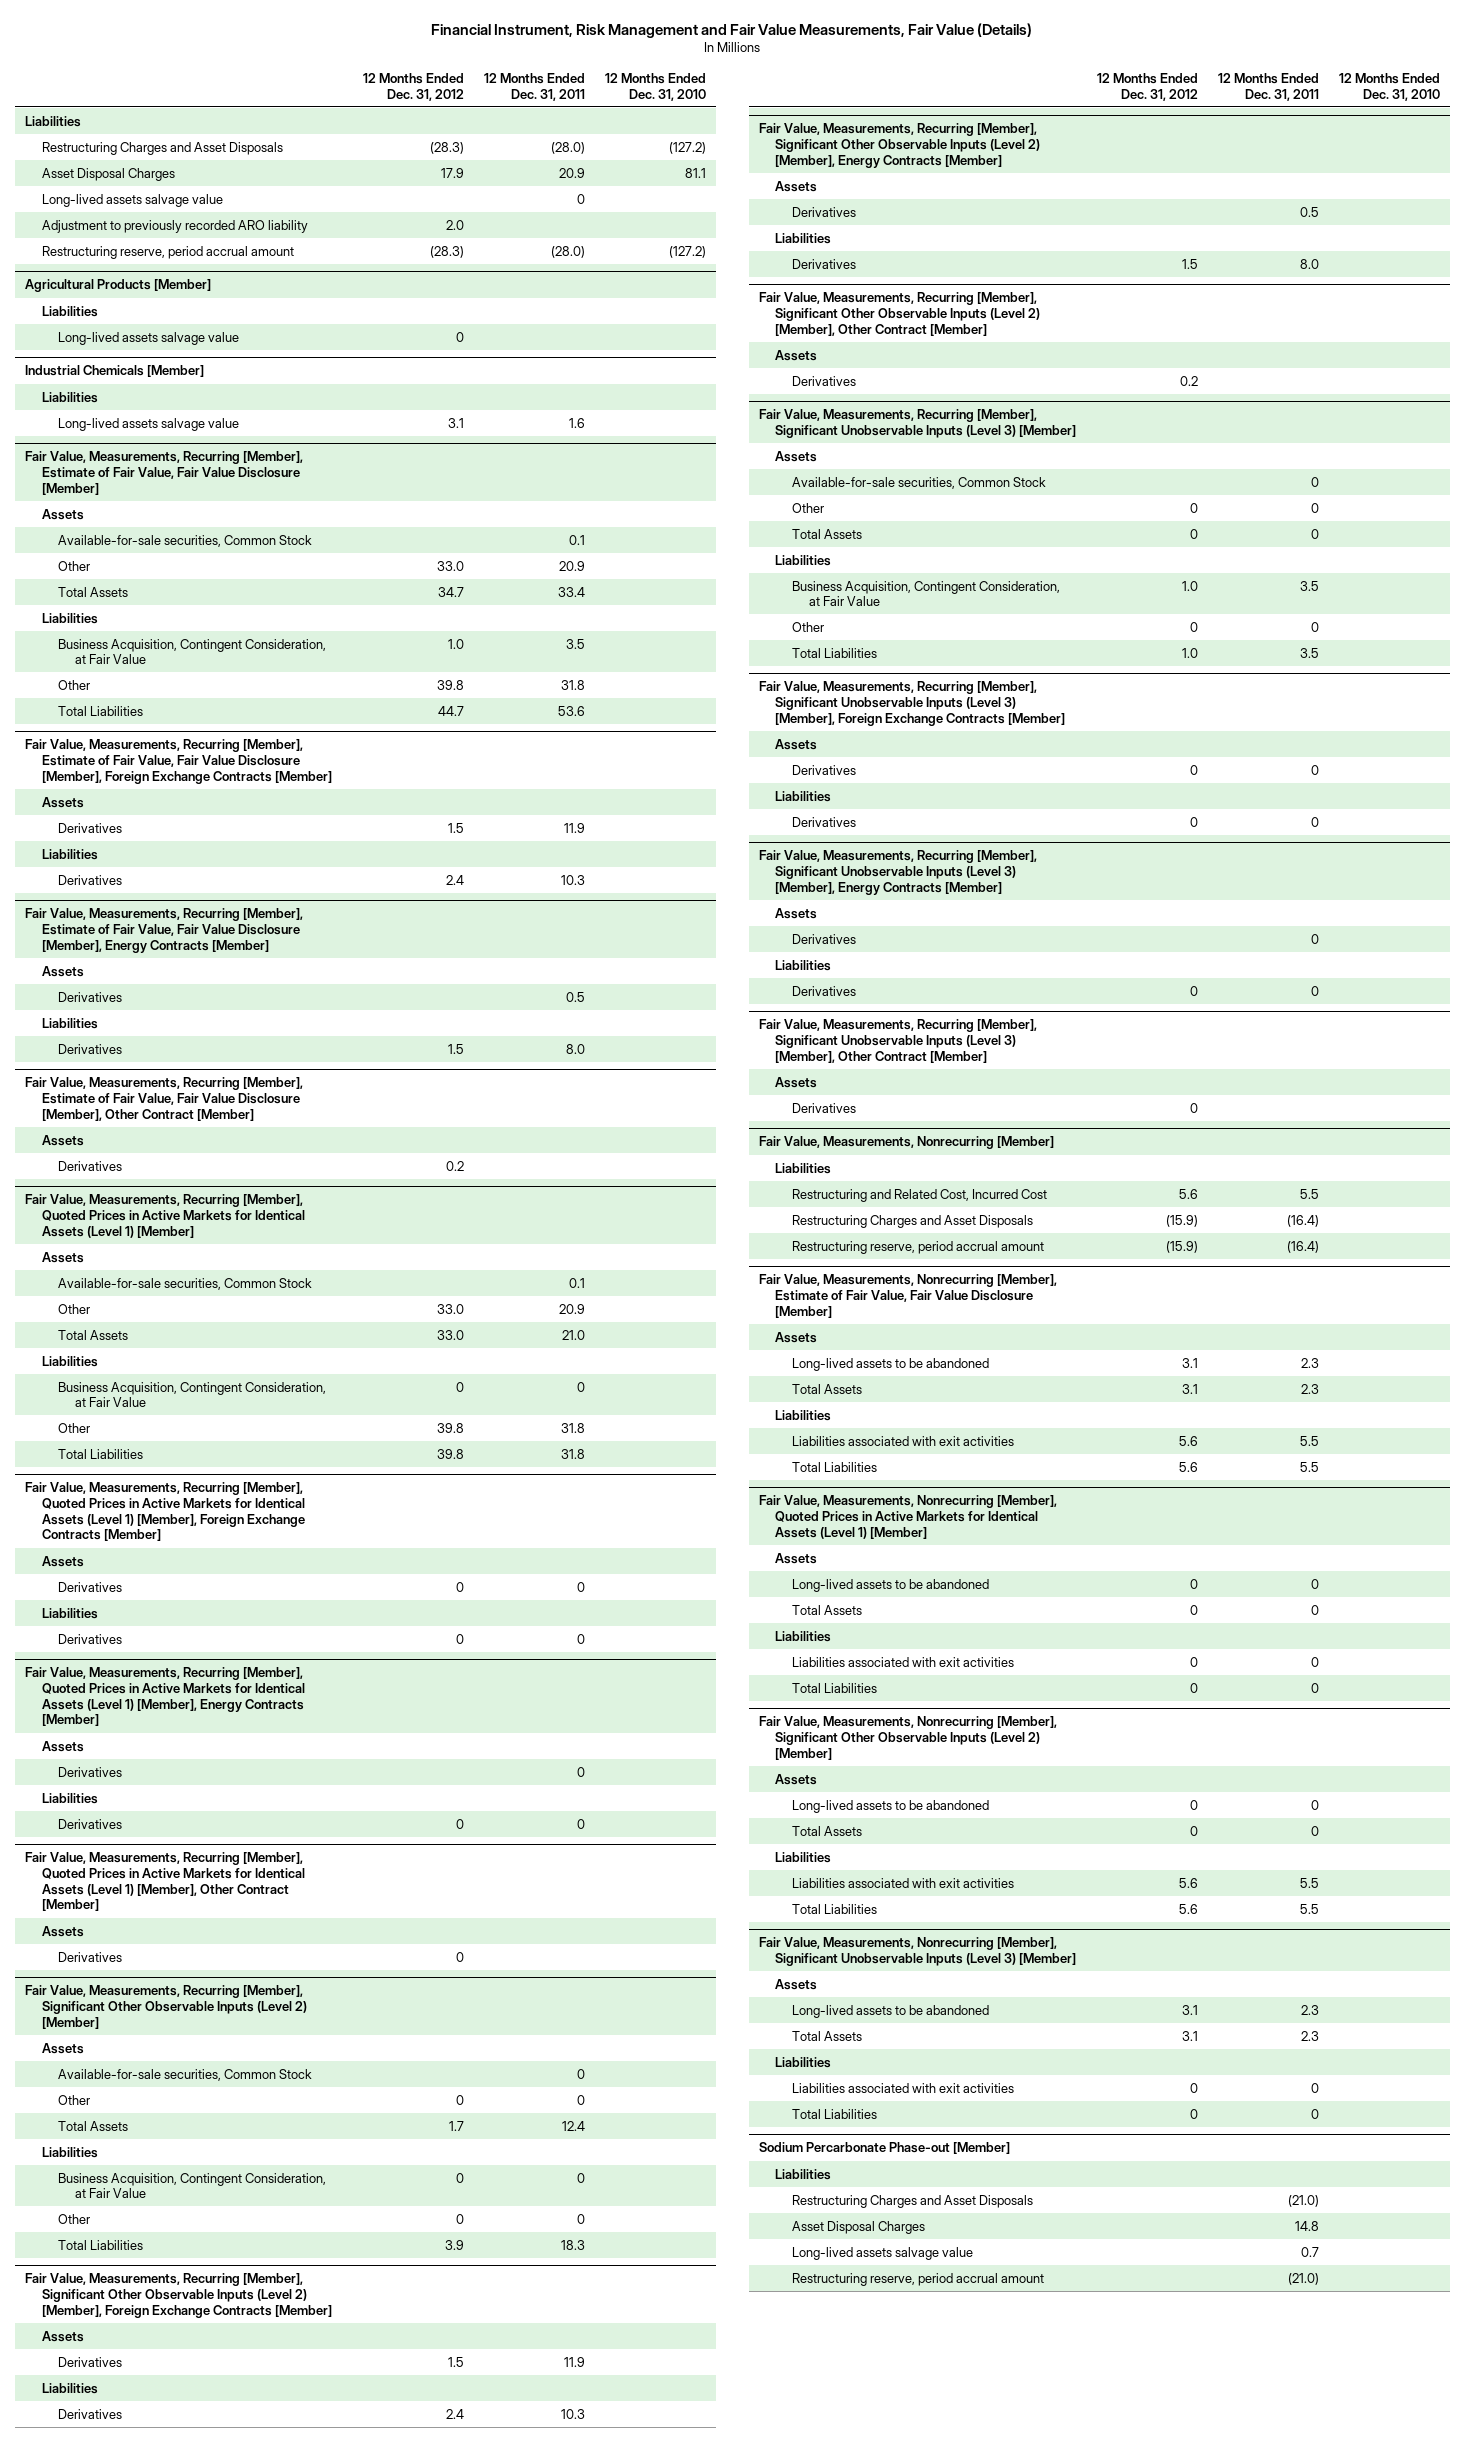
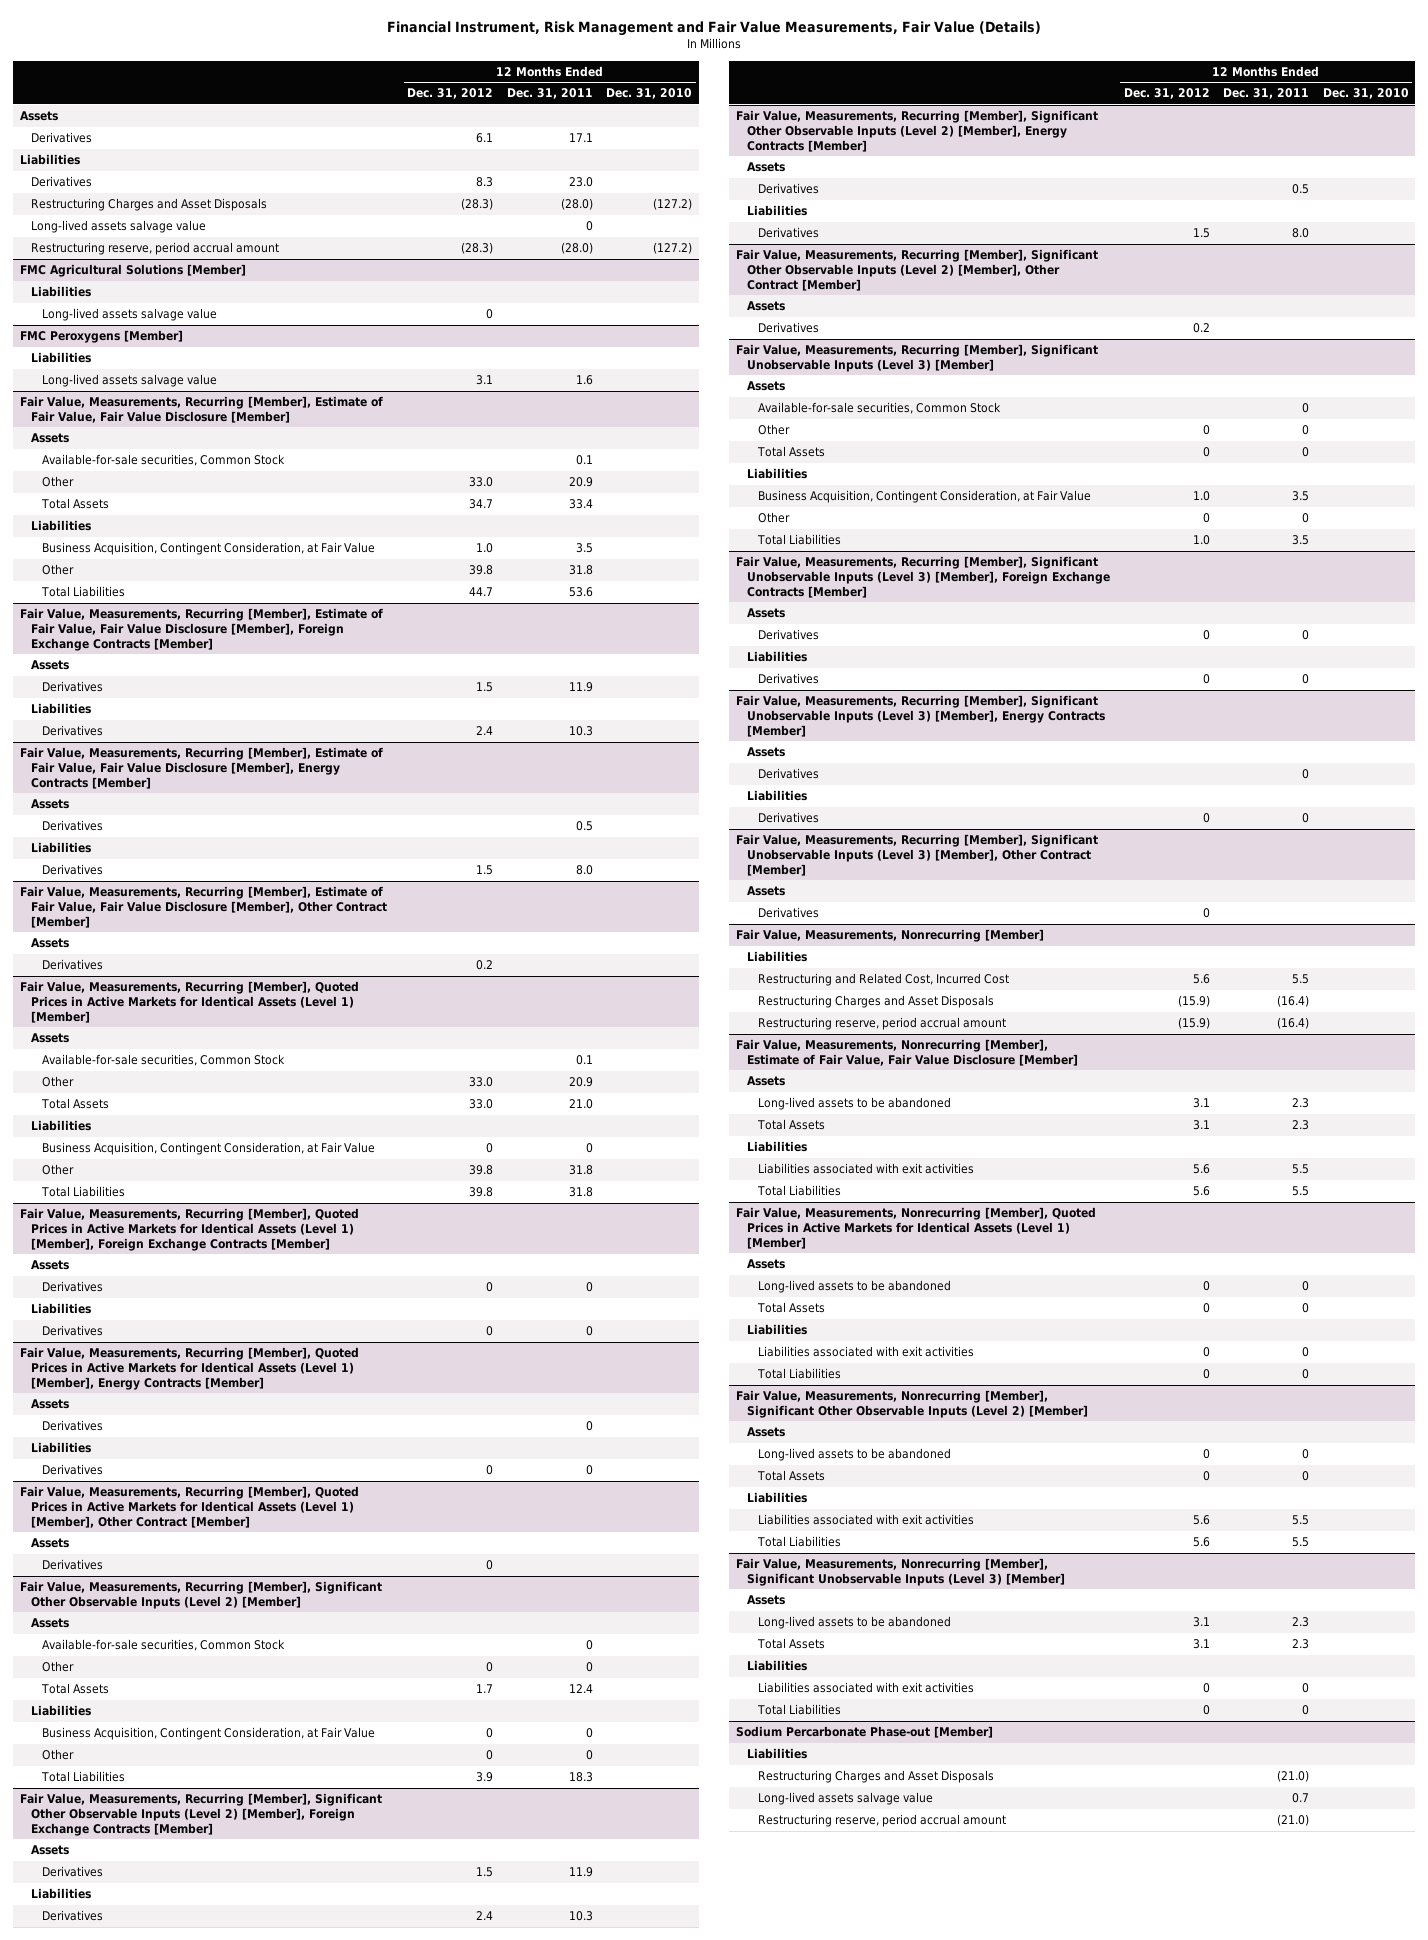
none -> [19,111,58,122] Assets
none -> [30,132,92,144] Derivatives
none -> [30,176,92,188] Derivatives
[41,167,175,181] Asset Disposal Charges -> none
[41,219,308,233] Adjustment to previously recorded ARO liability -> none
[24,279,211,293] Agricultural Products [Member] -> none
none -> [19,264,246,278] FMC Agricultural Solutions [Member]
[24,365,204,378] Industrial Chemicals [Member] -> none
none -> [19,330,183,344] FMC Peroxygens [Member]
[792,2220,926,2234] Asset Disposal Charges -> none

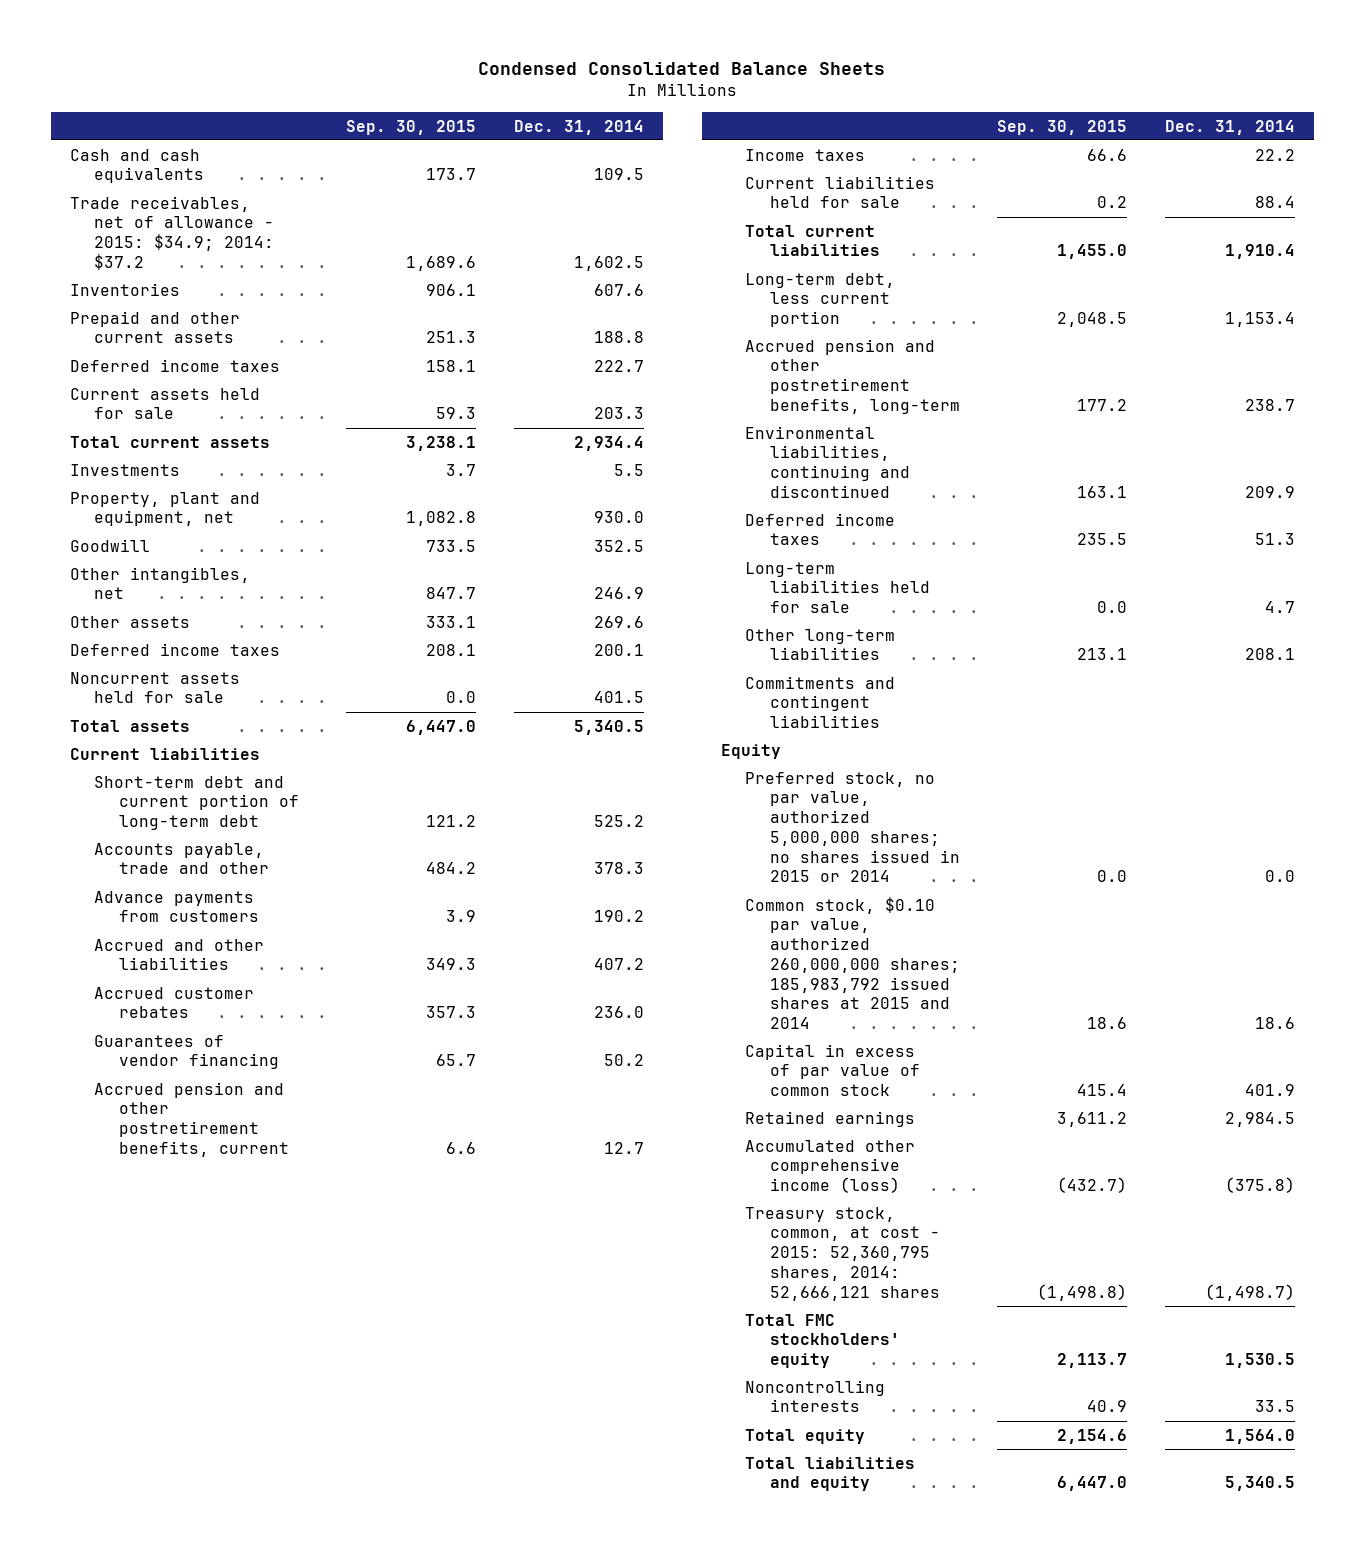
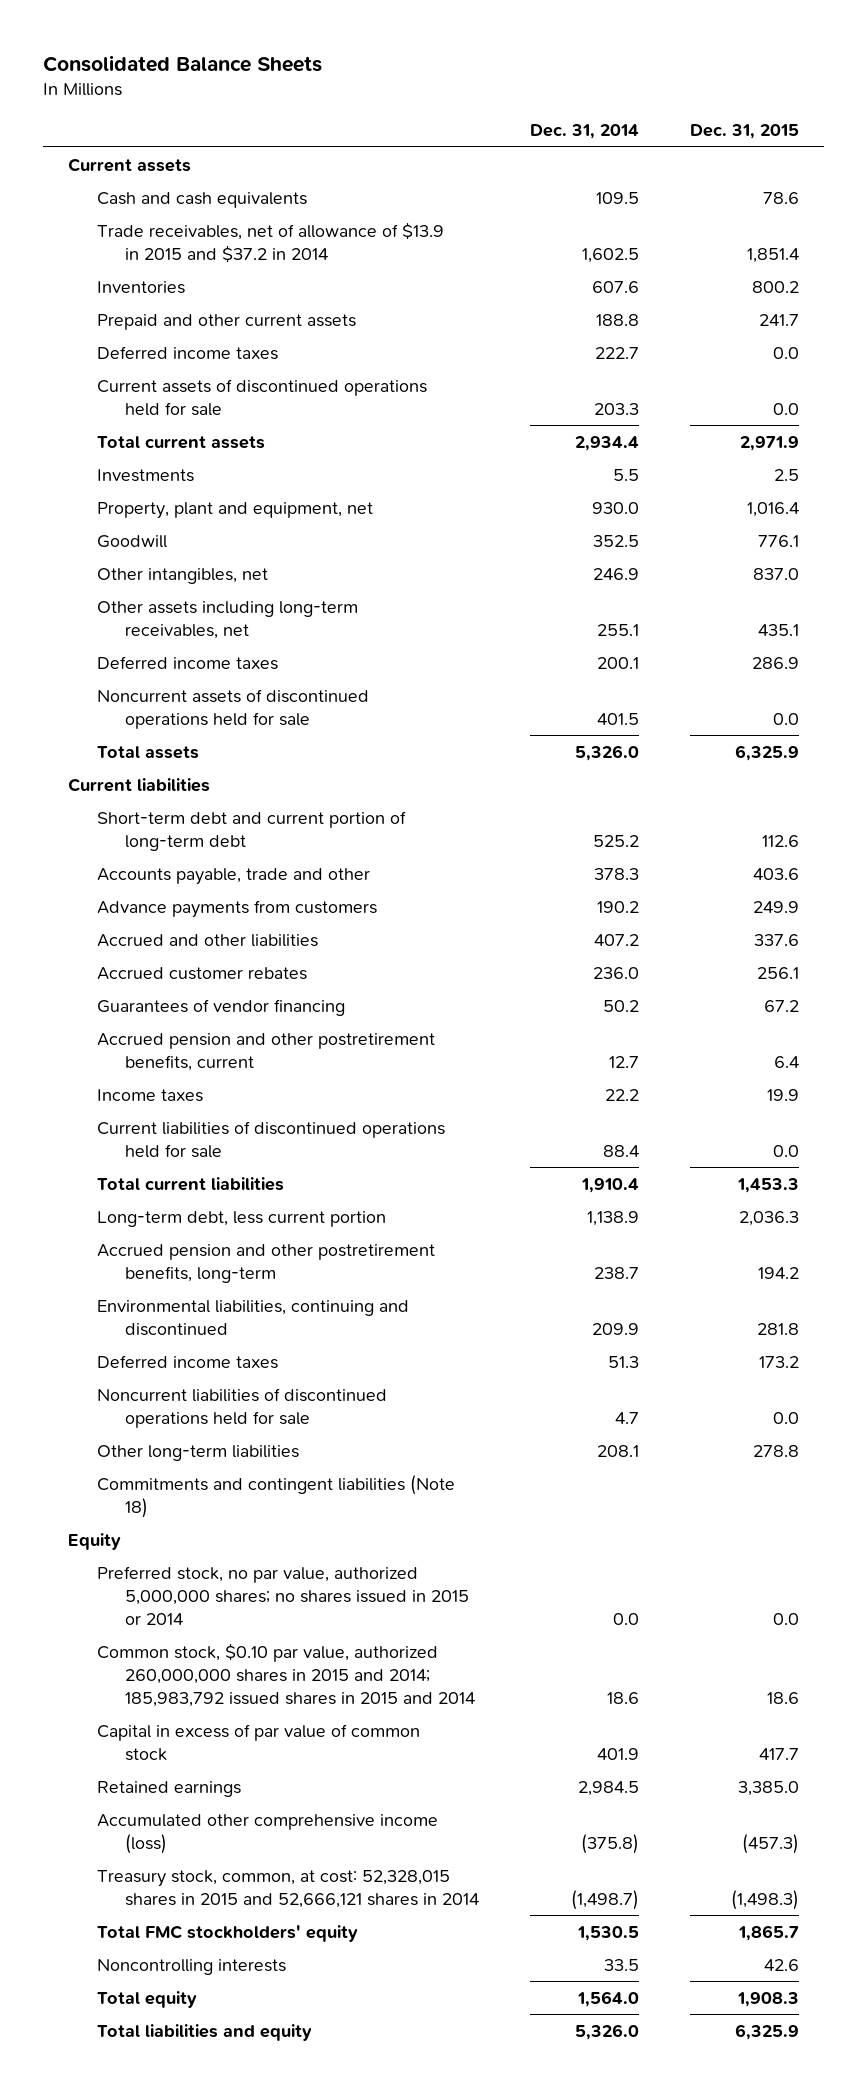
[478,62,886,76] Condensed Consolidated Balance Sheets -> [42,54,322,72] Consolidated Balance Sheets
[346,119,477,135] Sep. 30, 2015 -> none
none -> [689,124,799,140] Dec. 31, 2015
none -> [68,157,192,172] Current assets
[69,195,275,270] Trade receivables, net of allowance - 2015: $34.9; 2014: $37.2 -> [96,221,444,263] Trade receivables, net of allowance of $13.9 in 2015 and $37.2 in 2014
[69,387,260,420] Current assets held for sale -> [96,378,427,416] Current assets of discontinued operations held for sale
[69,615,190,628] Other assets -> [96,600,358,639] Other assets including long-term receivables, net
[594,615,645,628] 269.6 -> [596,623,639,636] 255.1
[69,671,240,704] Noncurrent assets held for sale -> [96,688,369,729] Noncurrent assets of discontinued operations held for sale
[574,719,645,735] 5,340.5 -> [574,744,639,761] 5,326.0
[745,175,936,209] Current liabilities held for sale -> [96,1120,445,1158] Current liabilities of discontinued operations held for sale
[1225,312,1296,328] 1,153.4 -> [586,1210,639,1226] 1,138.9
[745,561,930,614] Long-term liabilities held for sale -> [96,1387,387,1428] Noncurrent liabilities of discontinued operations held for sale
[745,675,896,729] Commitments and contingent liabilities -> [96,1474,455,1518] Commitments and contingent liabilities (Note 18)
[745,896,960,1030] Common stock, $0.10 par value, authorized 260,000,000 shares; 185,983,792 issued shares at 2015 and 2014 -> [96,1642,476,1707] Common stock, $0.10 par value, authorized 260,000,000 shares in 2015 and 2014; 185,983,792 issued shares in 2015 and 2014
[745,1206,940,1301] Treasury stock, common, at cost - 2015: 52,360,795 shares, 2014: 52,666,121 shares -> [96,1869,480,1908] Treasury stock, common, at cost: 52,328,015 shares in 2015 and 52,666,121 shares in 2014
[1225,1476,1296,1492] 5,340.5 -> [574,2023,639,2040] 5,326.0

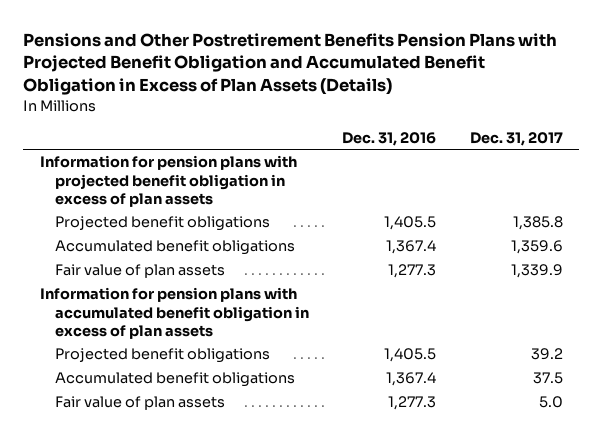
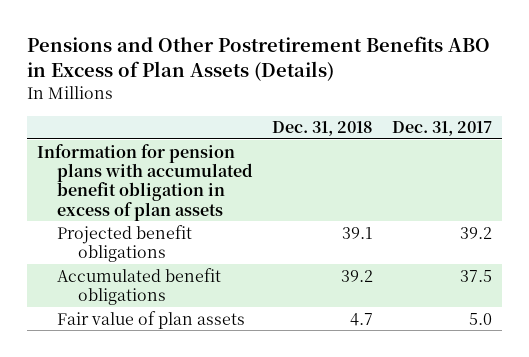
[23,32,558,96] Pensions and Other Postretirement Benefits Pension Plans with Projected Benefit Obligation and Accumulated Benefit Obligation in Excess of Plan Assets (Details) -> [27,36,491,82] Pensions and Other Postretirement Benefits ABO in Excess of Plan Assets (Details)
[342,131,437,146] Dec. 31, 2016 -> none
none -> [272,121,374,137] Dec. 31, 2018
[40,155,298,207] Information for pension plans with projected benefit obligation in excess of plan assets -> none
[54,216,270,232] Projected benefit obligations -> none
[54,240,295,256] Accumulated benefit obligations -> none
[54,264,225,279] Fair value of plan assets -> none

